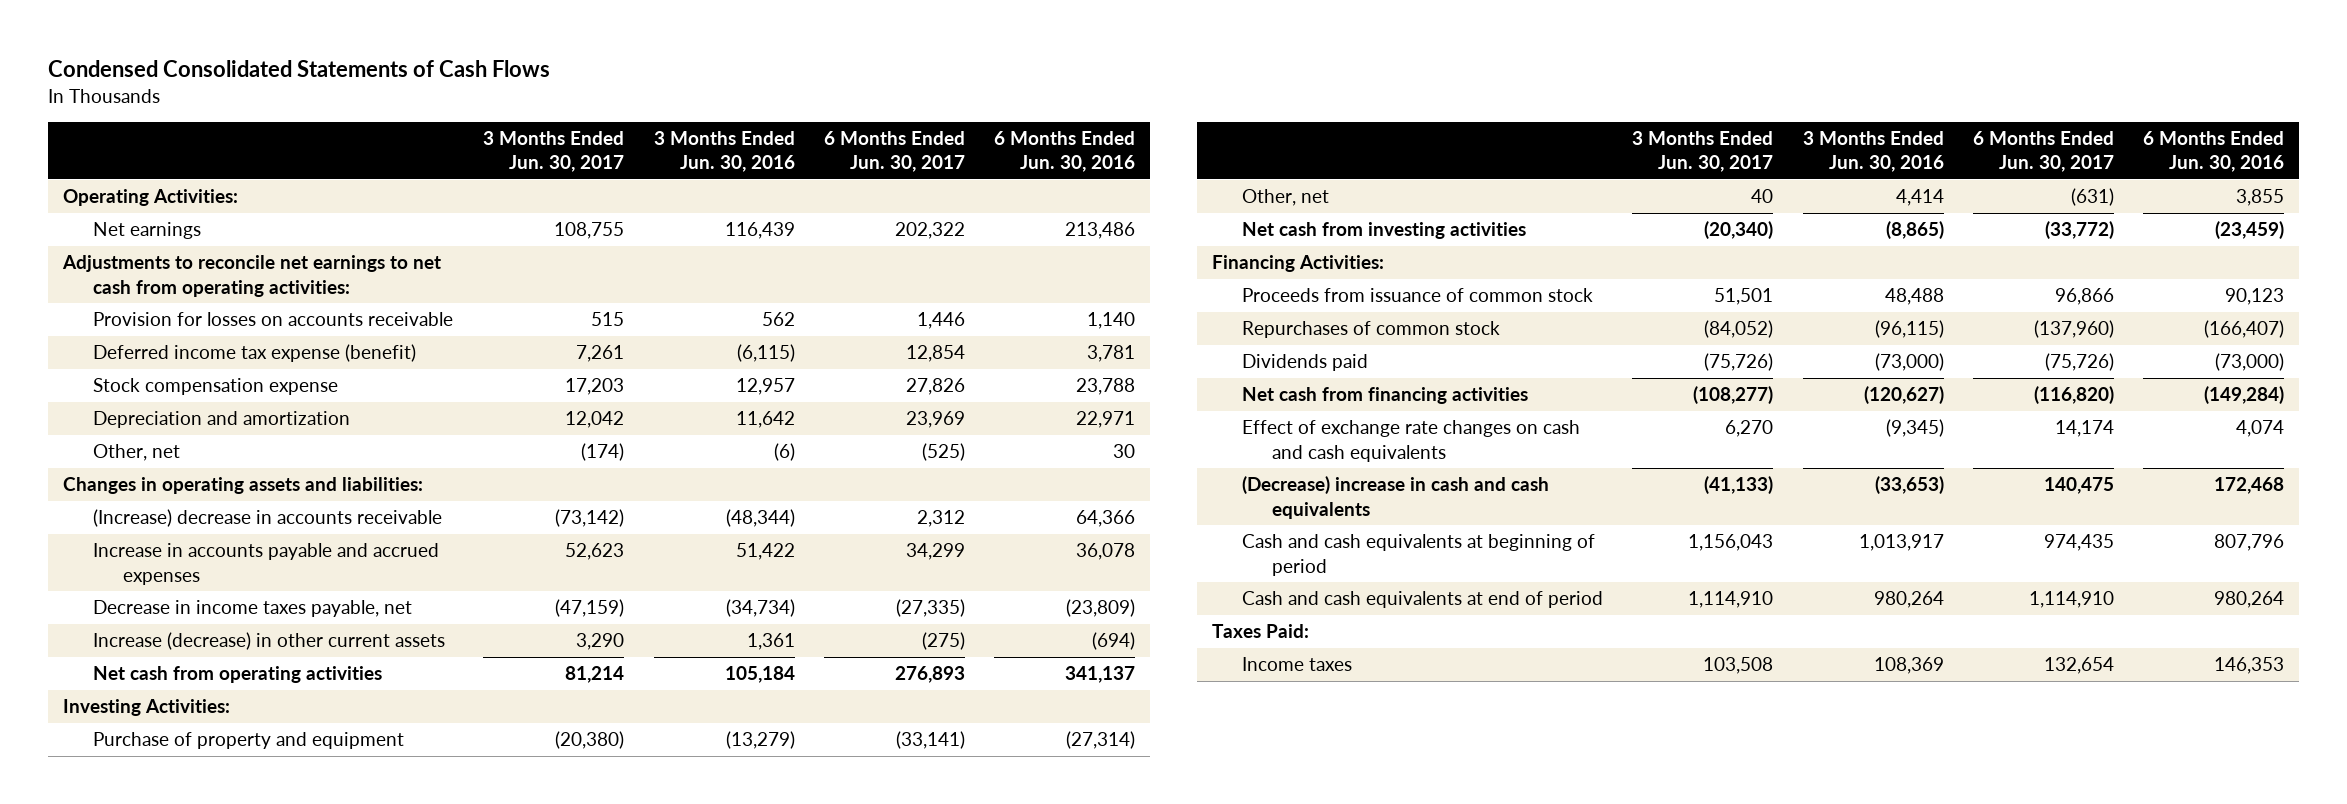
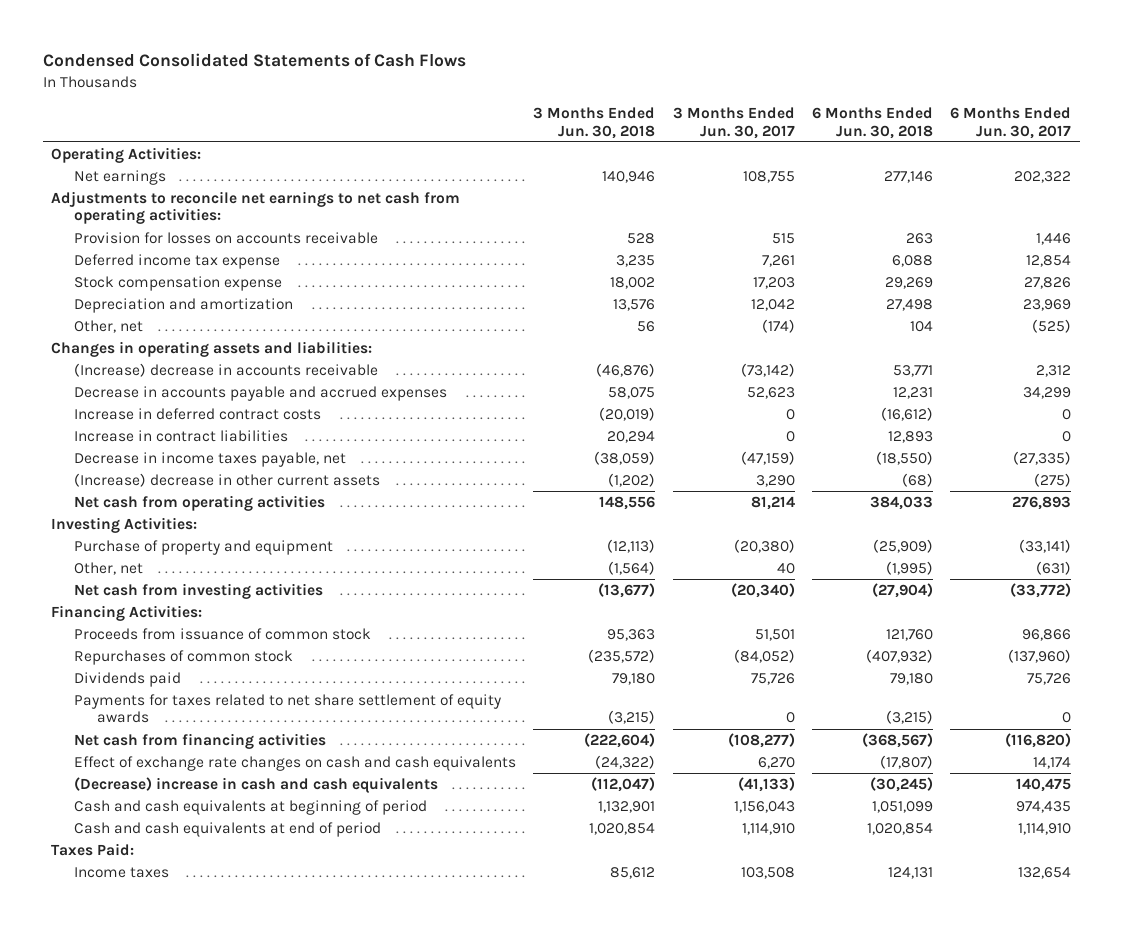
[653,131,795,173] 3 Months Ended Jun. 30, 2016 -> none
[994,131,1136,173] 6 Months Ended Jun. 30, 2016 -> none
none -> [533,107,656,139] 3 Months Ended Jun. 30, 2018
none -> [811,107,933,139] 6 Months Ended Jun. 30, 2018
[92,344,416,363] Deferred income tax expense (benefit) -> [74,253,281,269] Deferred income tax expense
[92,543,439,585] Increase in accounts payable and accrued expenses -> [74,385,448,401] Decrease in accounts payable and accrued expenses
none -> [74,407,322,420] Increase in deferred contract costs
none -> [74,429,289,442] Increase in contract liabilities
[92,632,445,651] Increase (decrease) in other current assets -> [74,472,381,487] (Increase) decrease in other current assets
[1704,353,1774,372] (75,726) -> [750,672,795,685] 75,726
[2045,353,2115,372] (75,726) -> [1027,672,1072,685] 75,726
none -> [74,693,502,724] Payments for taxes related to net share settlement of equity awards

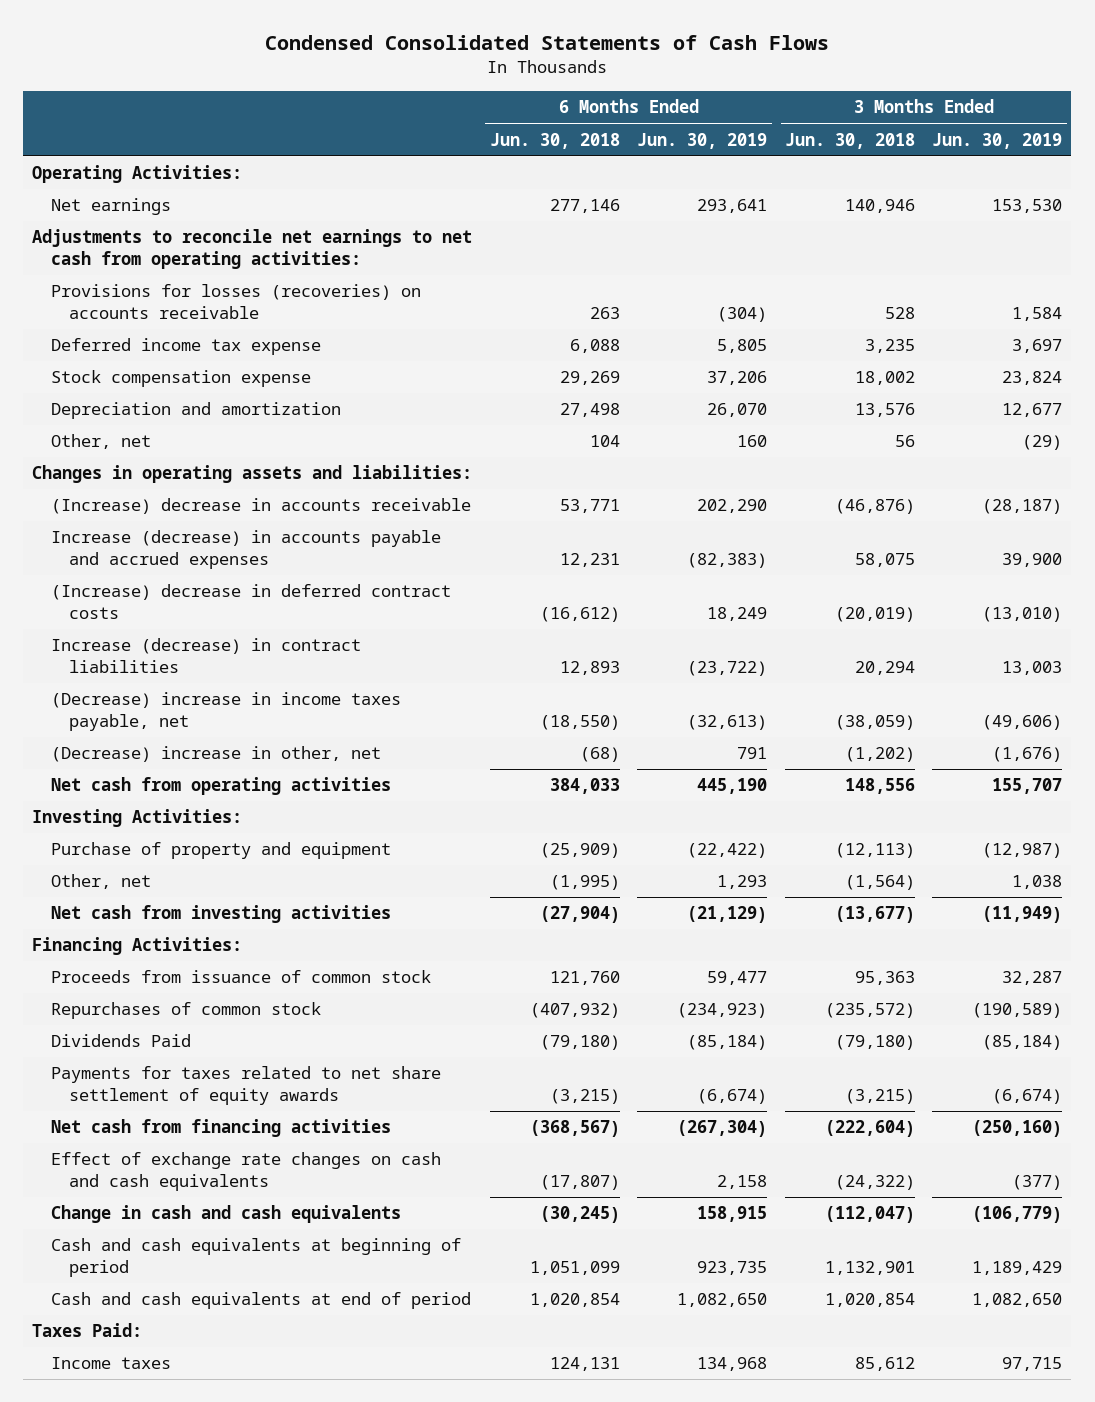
[672,107,795,139] 3 Months Ended Jun. 30, 2017 -> none
[950,107,1072,139] 6 Months Ended Jun. 30, 2017 -> none
none -> [637,132,768,149] Jun. 30, 2019
none -> [932,132,1063,149] Jun. 30, 2019
[74,231,379,244] Provision for losses on accounts receivable -> [50,284,421,320] Provisions for losses (recoveries) on accounts receivable
[74,385,448,401] Decrease in accounts payable and accrued expenses -> [50,530,441,570] Increase (decrease) in accounts payable and accrued expenses
[74,407,322,420] Increase in deferred contract costs -> [50,584,451,620] (Increase) decrease in deferred contract costs
[74,429,289,442] Increase in contract liabilities -> [50,638,361,674] Increase (decrease) in contract liabilities
[74,451,347,467] Decrease in income taxes payable, net -> [50,692,401,732] (Decrease) increase in income taxes payable, net
[74,472,381,487] (Increase) decrease in other current assets -> [50,746,381,763] (Decrease) increase in other, net
[74,671,182,687] Dividends paid -> [50,1034,191,1048] Dividends Paid
[612,672,656,685] 79,180 -> [834,1035,915,1051] (79,180)
[889,672,933,685] 79,180 -> [539,1035,620,1051] (79,180)
[74,776,439,793] (Decrease) increase in cash and cash equivalents -> [50,1205,401,1224] Change in cash and cash equivalents

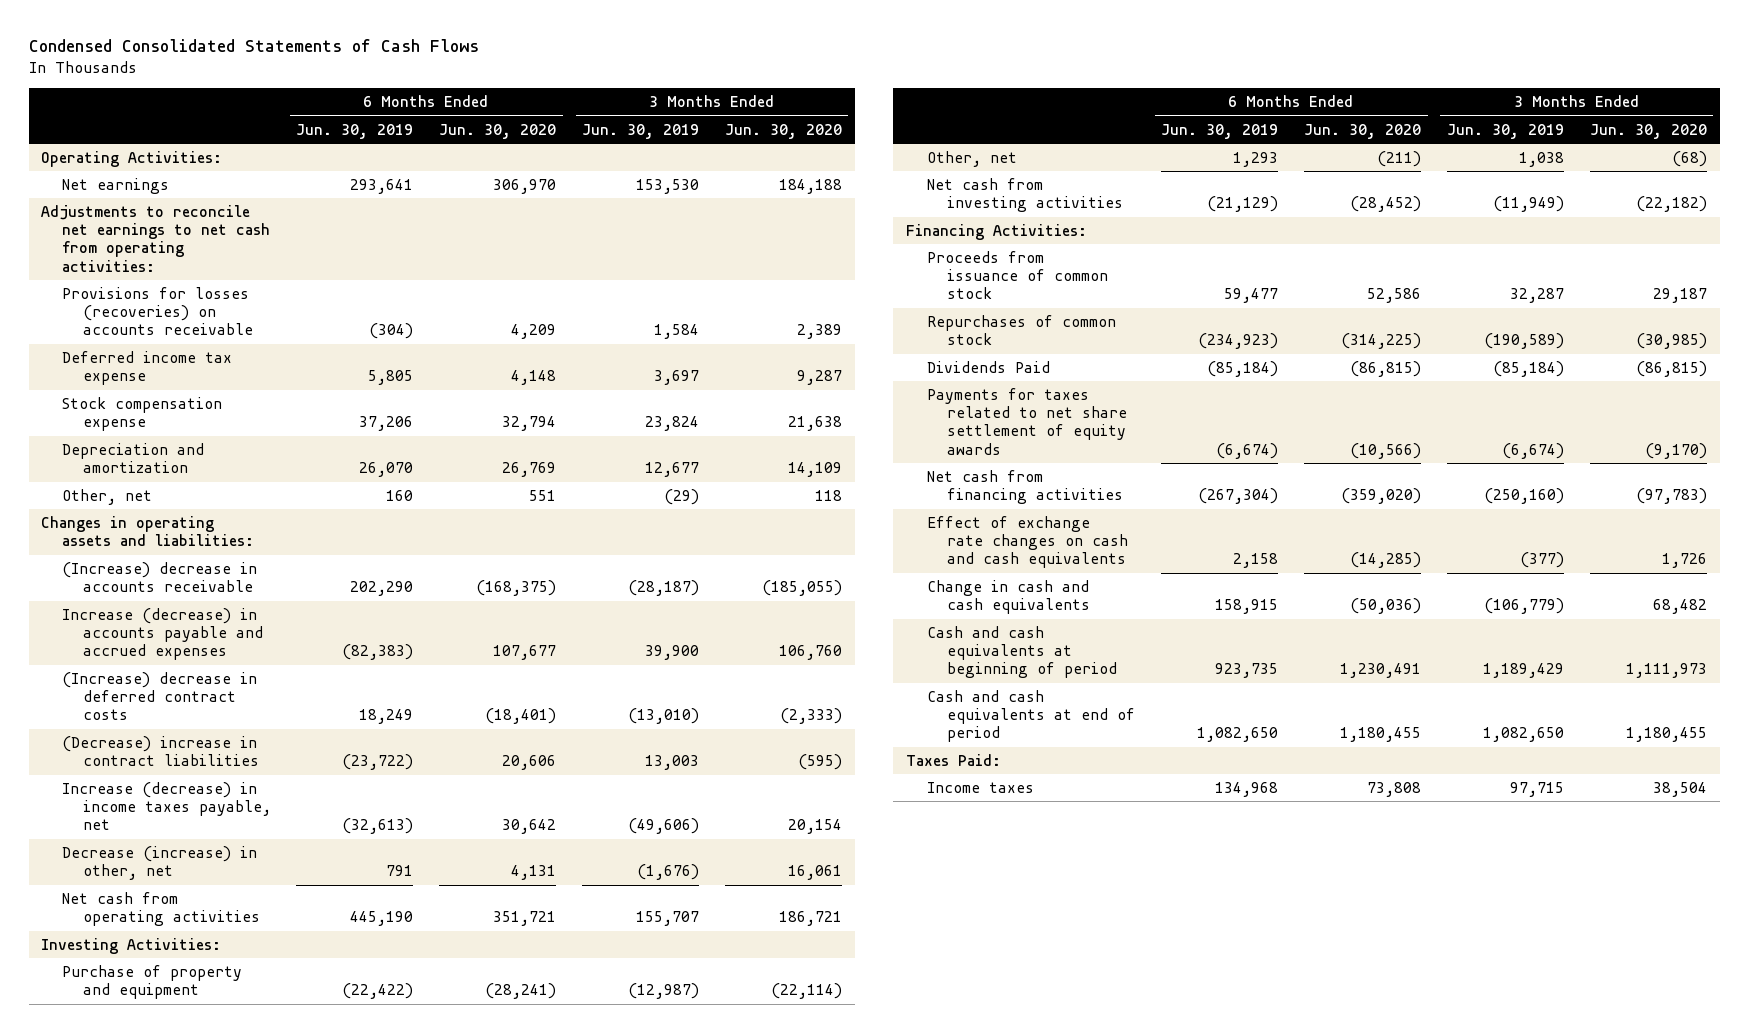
[489,132,620,149] Jun. 30, 2018 -> none
[784,132,915,149] Jun. 30, 2018 -> none
none -> [439,123,557,139] Jun. 30, 2020
none -> [724,123,842,139] Jun. 30, 2020
[50,638,361,674] Increase (decrease) in contract liabilities -> [62,735,259,767] (Decrease) increase in contract liabilities
[50,692,401,732] (Decrease) increase in income taxes payable, net -> [62,781,271,831] Increase (decrease) in income taxes payable, net
[50,746,381,763] (Decrease) increase in other, net -> [62,845,258,881] Decrease (increase) in other, net

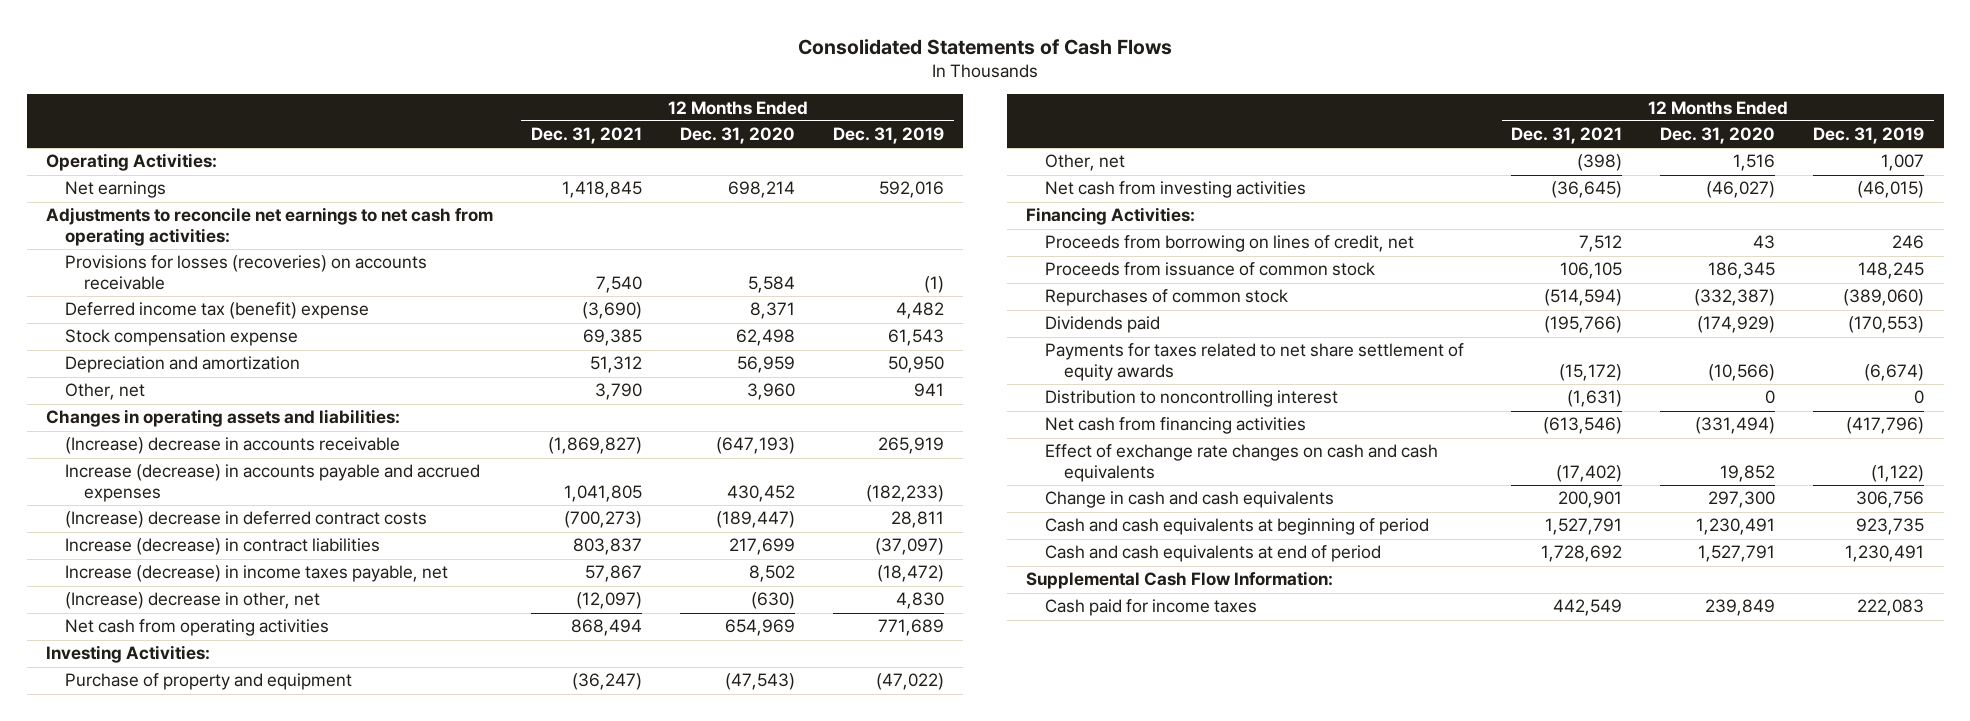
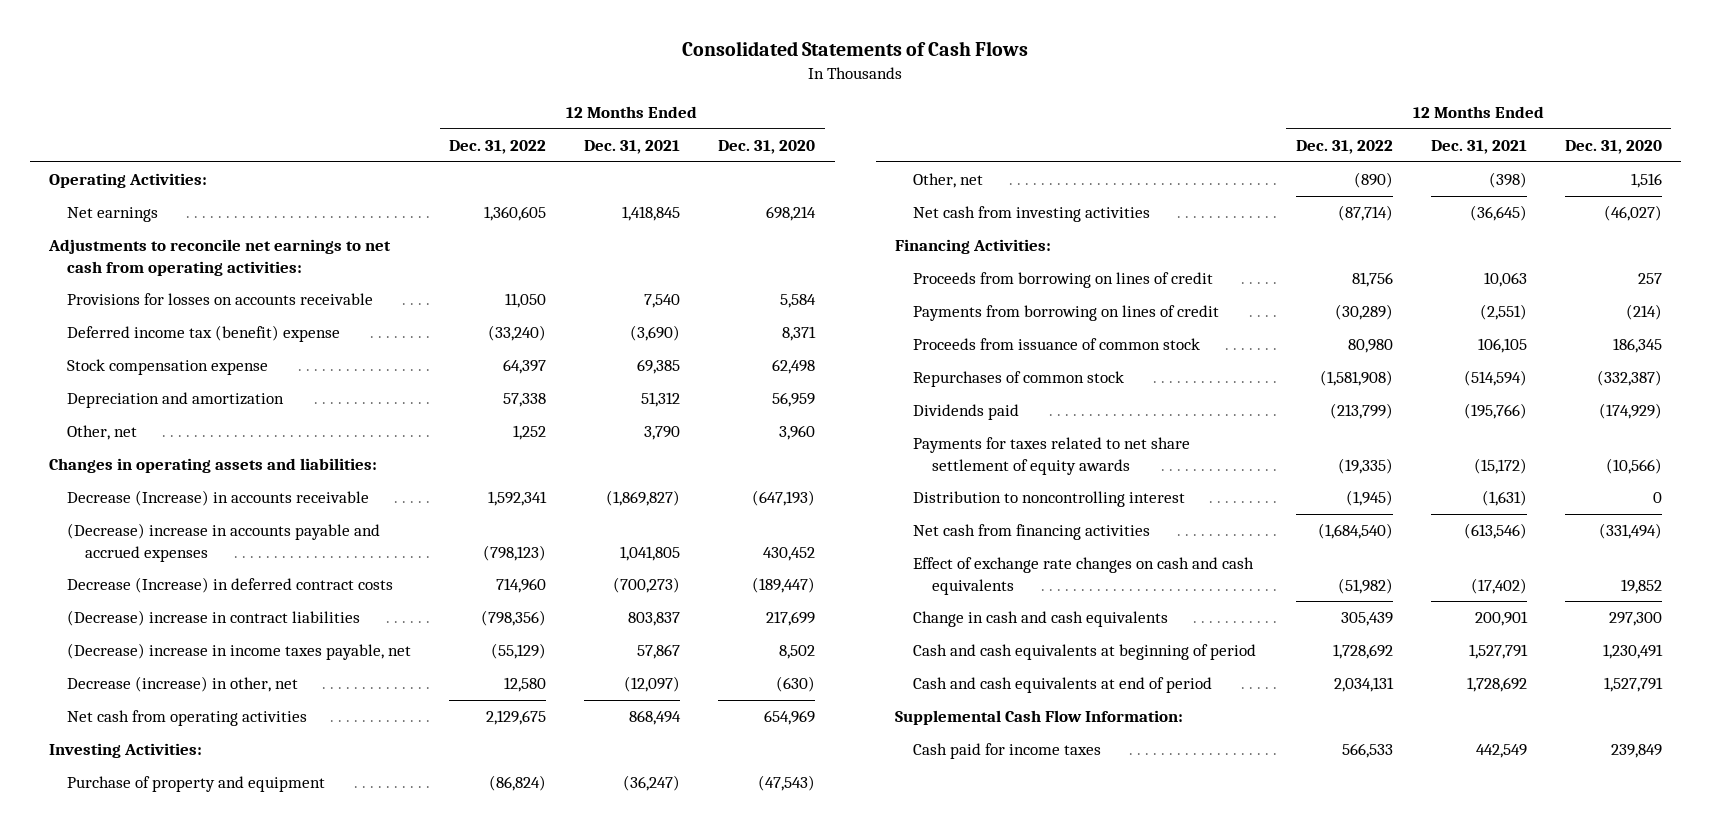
[833,127,945,145] Dec. 31, 2019 -> none
none -> [449,139,547,154] Dec. 31, 2022
[64,255,427,291] Provisions for losses (recoveries) on accounts receivable -> [67,293,374,306] Provisions for losses on accounts receivable
[64,437,400,455] (Increase) decrease in accounts receivable -> [67,490,370,507] Decrease (Increase) in accounts receivable
[64,464,480,503] Increase (decrease) in accounts payable and accrued expenses -> [67,523,381,562] (Decrease) increase in accounts payable and accrued expenses
[64,511,427,529] (Increase) decrease in deferred contract costs -> [67,577,394,594] Decrease (Increase) in deferred contract costs
[64,538,380,556] Increase (decrease) in contract liabilities -> [67,610,361,627] (Decrease) increase in contract liabilities
[64,565,448,583] Increase (decrease) in income taxes payable, net -> [67,643,412,661] (Decrease) increase in income taxes payable, net
[64,592,320,610] (Increase) decrease in other, net -> [67,676,299,693] Decrease (increase) in other, net
[1044,235,1414,253] Proceeds from borrowing on lines of credit, net -> [913,272,1214,289] Proceeds from borrowing on lines of credit
[1579,235,1623,253] 7,512 -> [1483,272,1527,288] 10,063
[1753,235,1776,250] 43 -> [1637,273,1662,285] 257
none -> [913,305,1220,322] Payments from borrowing on lines of credit

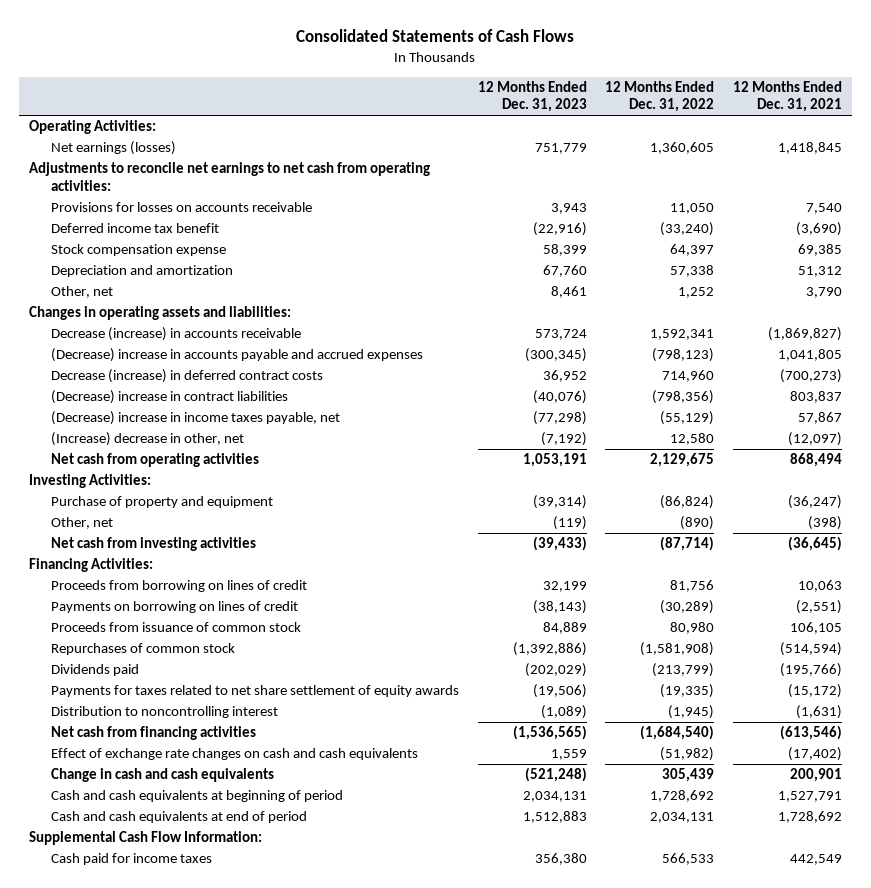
[718,139,816,154] Dec. 31, 2020 -> none
none -> [477,81,587,113] 12 Months Ended Dec. 31, 2023
[67,207,159,223] Net earnings -> [50,141,176,156] Net earnings (losses)
[67,325,341,343] Deferred income tax (benefit) expense -> [50,223,219,234] Deferred income tax benefit
[67,490,370,507] Decrease (Increase) in accounts receivable -> [50,327,301,342] Decrease (increase) in accounts receivable
[67,577,394,594] Decrease (Increase) in deferred contract costs -> [50,369,323,384] Decrease (increase) in deferred contract costs
[67,676,299,693] Decrease (increase) in other, net -> [50,432,244,447] (Increase) decrease in other, net
[913,305,1220,322] Payments from borrowing on lines of credit -> [50,601,298,614] Payments on borrowing on lines of credit

